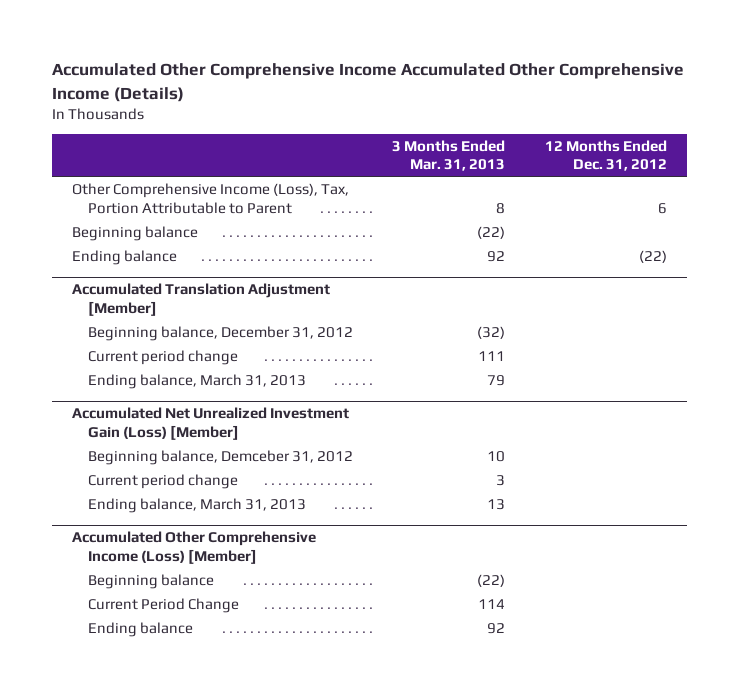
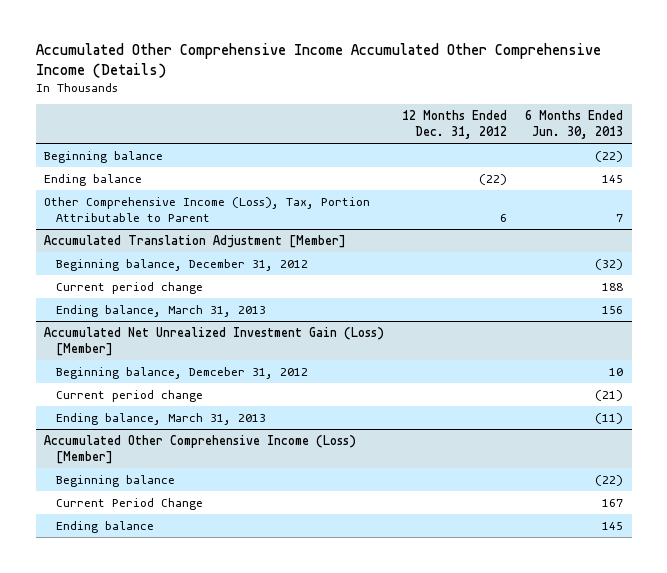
[392,139,506,172] 3 Months Ended Mar. 31, 2013 -> none
none -> [524,110,623,140] 6 Months Ended Jun. 30, 2013
[72,182,350,214] Other Comprehensive Income (Loss), Tax, Portion Attributable to Parent -> [44,196,371,223] Other Comprehensive Income (Loss), Tax, Portion Attributable to Parent

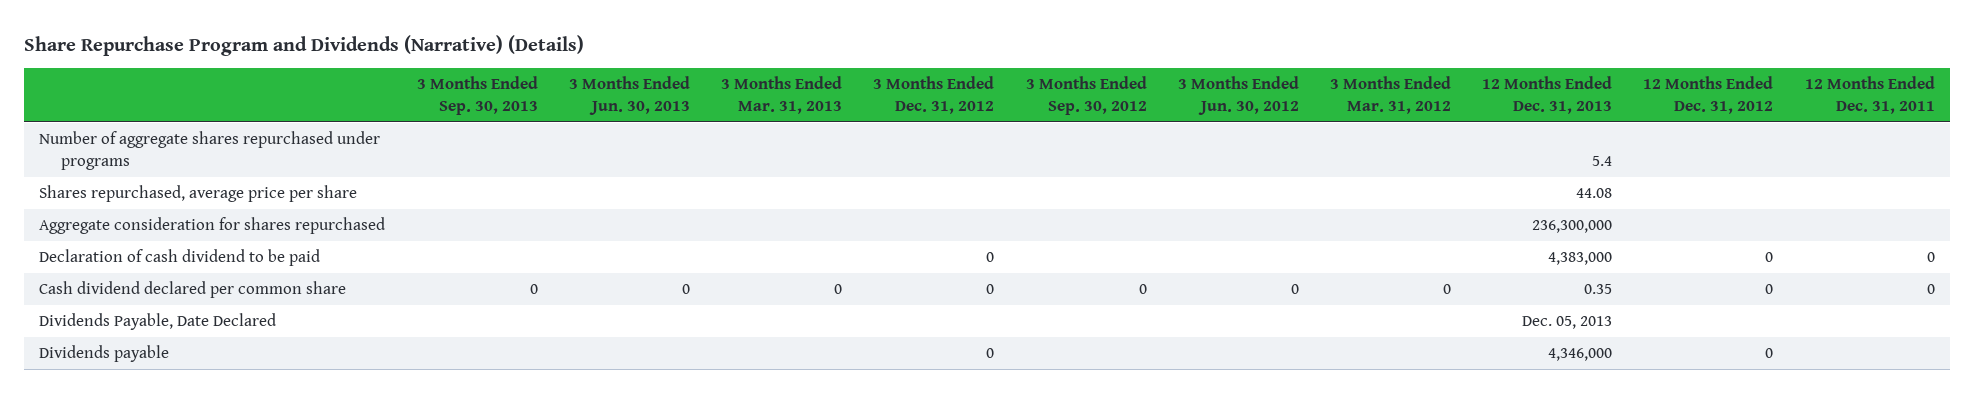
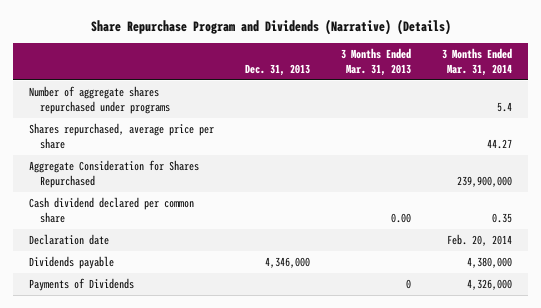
[416,76,538,116] 3 Months Ended Sep. 30, 2013 -> none
[568,76,690,116] 3 Months Ended Jun. 30, 2013 -> none
[873,76,995,115] 3 Months Ended Dec. 31, 2012 -> none
[1025,76,1147,116] 3 Months Ended Sep. 30, 2012 -> none
[1177,76,1299,116] 3 Months Ended Jun. 30, 2012 -> none
[1329,76,1451,115] 3 Months Ended Mar. 31, 2012 -> none
[1482,76,1613,115] 12 Months Ended Dec. 31, 2013 -> none
[1643,76,1774,115] 12 Months Ended Dec. 31, 2012 -> none
[1804,76,1935,115] 12 Months Ended Dec. 31, 2011 -> none
none -> [244,63,310,76] Dec. 31, 2013
none -> [442,48,513,76] 3 Months Ended Mar. 31, 2014
[39,249,321,267] Declaration of cash dividend to be paid -> none
[39,217,386,235] Aggregate consideration for shares repurchased -> [28,160,199,189] Aggregate Consideration for Shares Repurchased
[834,284,843,295] 0 -> [391,213,412,224] 0.00
[39,313,277,331] Dividends Payable, Date Declared -> [28,234,109,246] Declaration date
none -> [28,278,134,292] Payments of Dividends

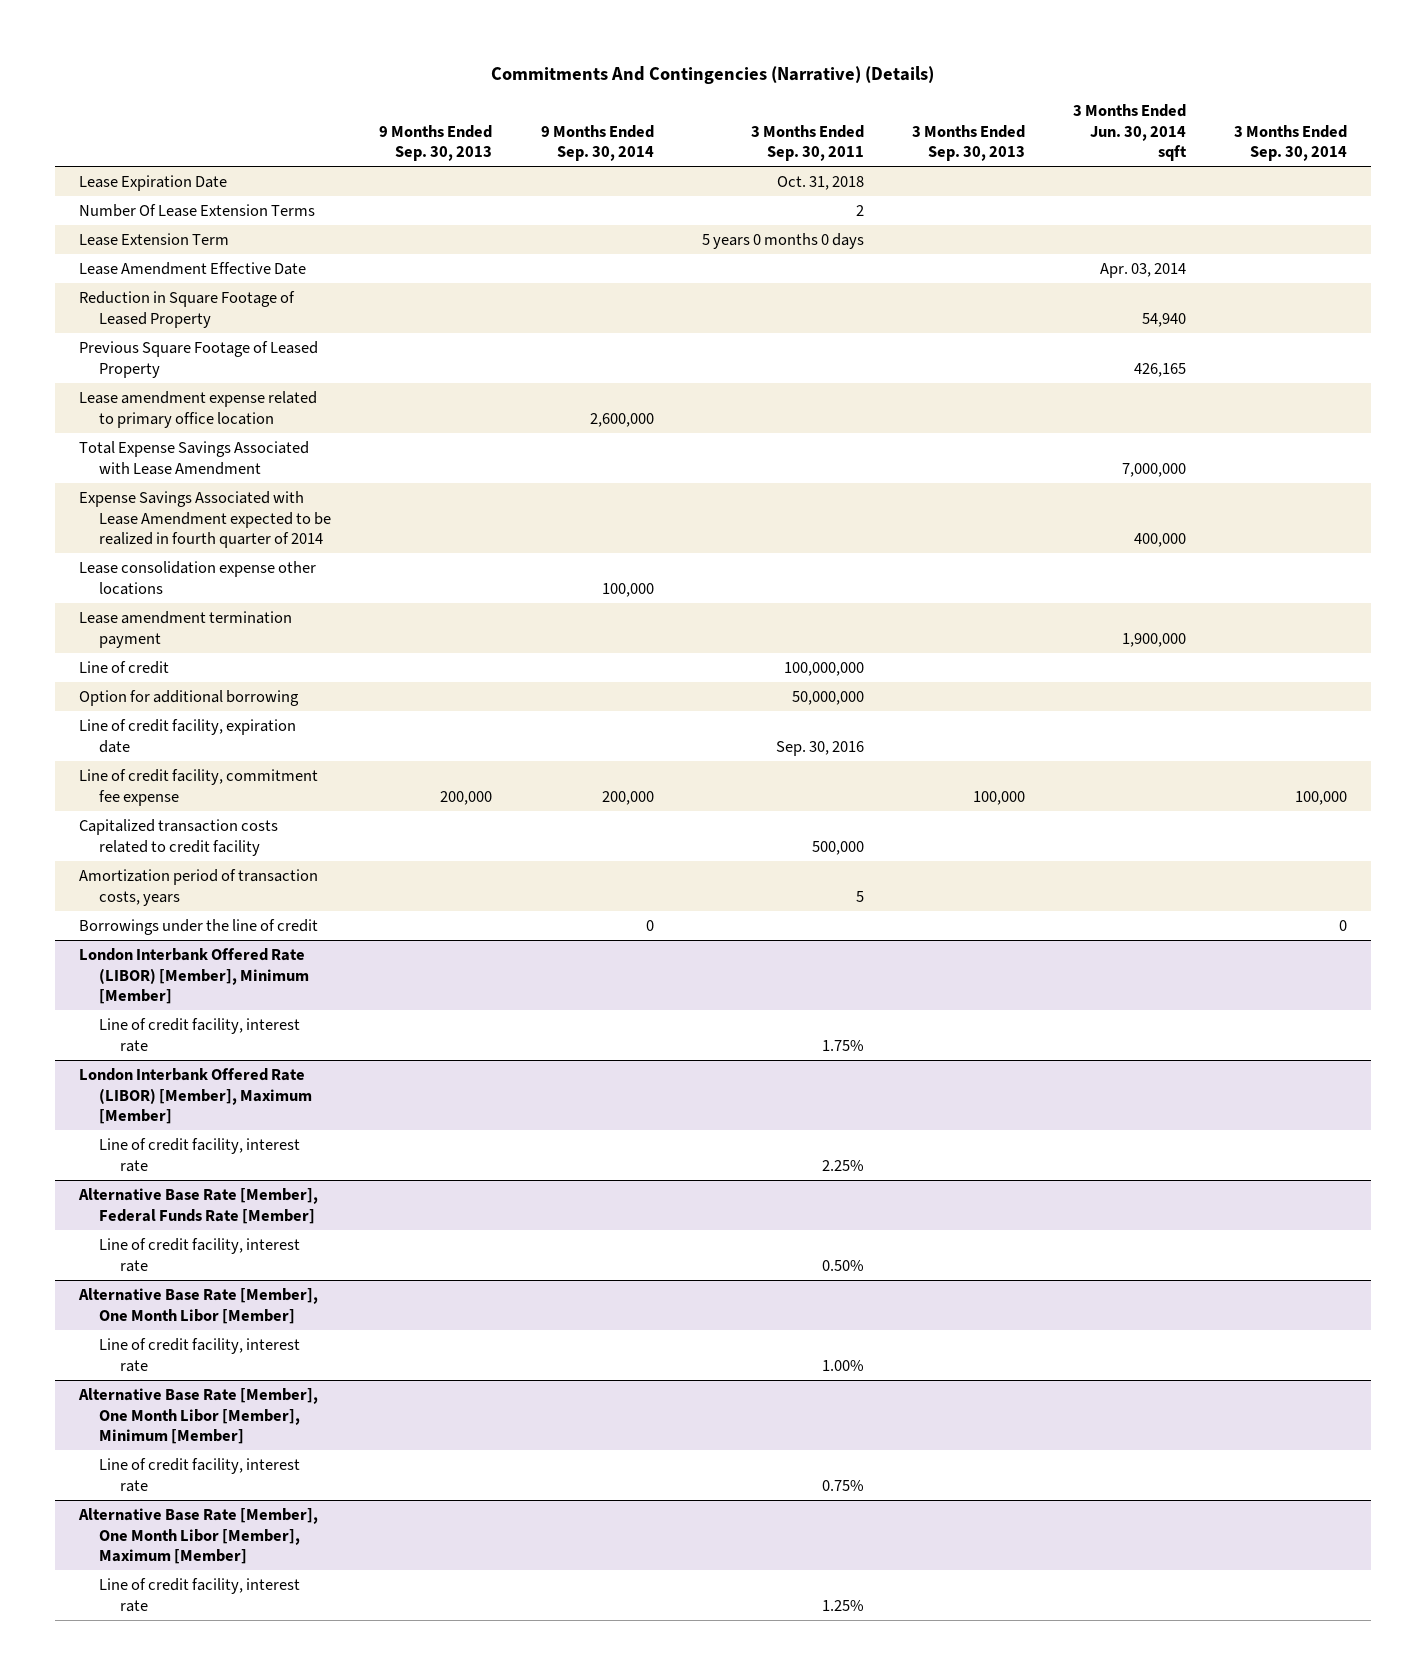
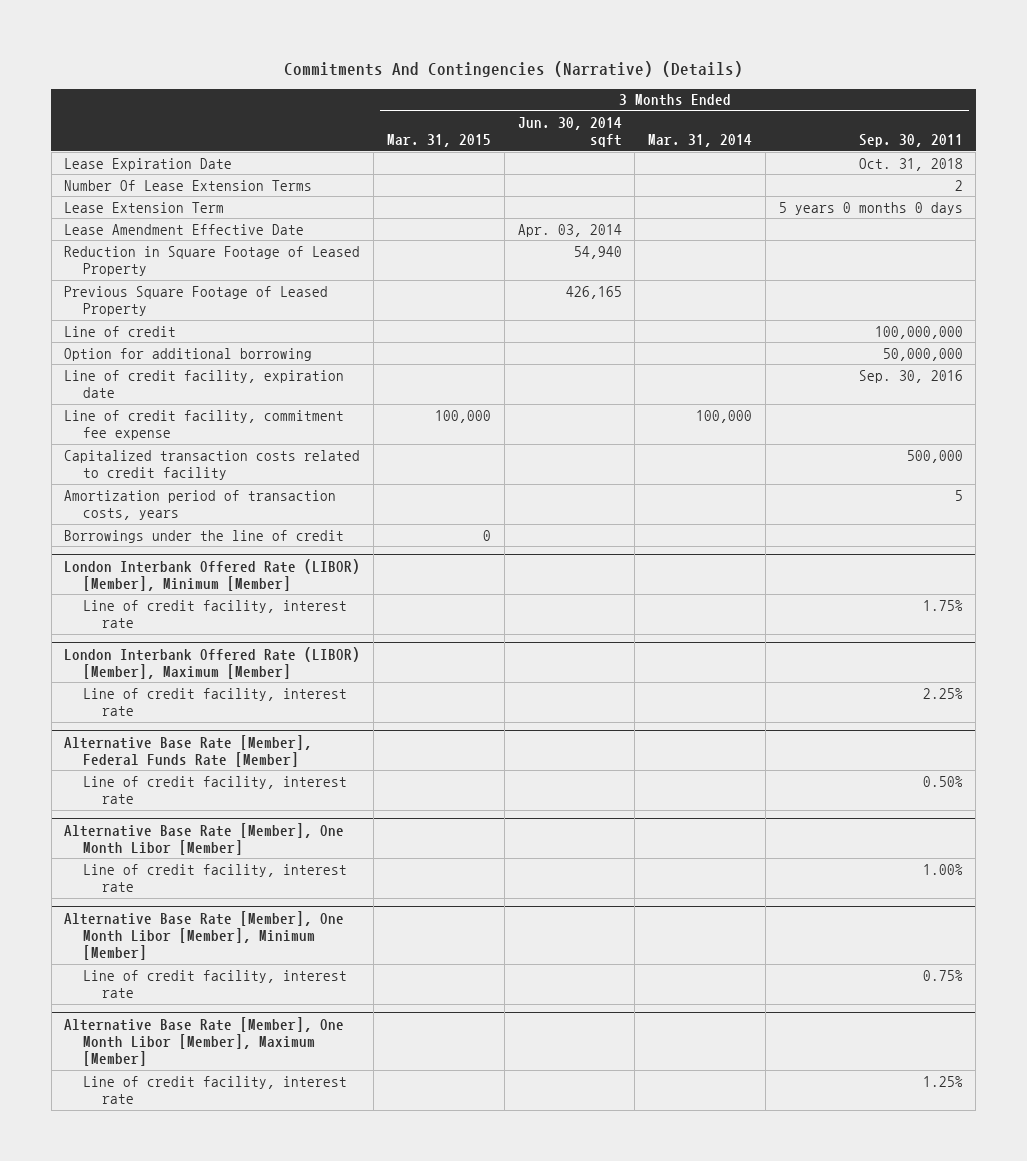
[379,124,493,162] 9 Months Ended Sep. 30, 2013 -> none
[540,124,654,162] 9 Months Ended Sep. 30, 2014 -> none
[911,124,1025,162] 3 Months Ended Sep. 30, 2013 -> none
[1234,124,1348,162] 3 Months Ended Sep. 30, 2014 -> none
none -> [387,134,492,148] Mar. 31, 2015
none -> [648,134,753,148] Mar. 31, 2014
[78,390,317,428] Lease amendment expense related to primary office location -> none
[78,440,309,475] Total Expense Savings Associated with Lease Amendment -> none
[78,490,332,549] Expense Savings Associated with Lease Amendment expected to be realized in fourth quarter of 2014 -> none
[78,560,316,595] Lease consolidation expense other locations -> none
[78,610,292,648] Lease amendment termination payment -> none

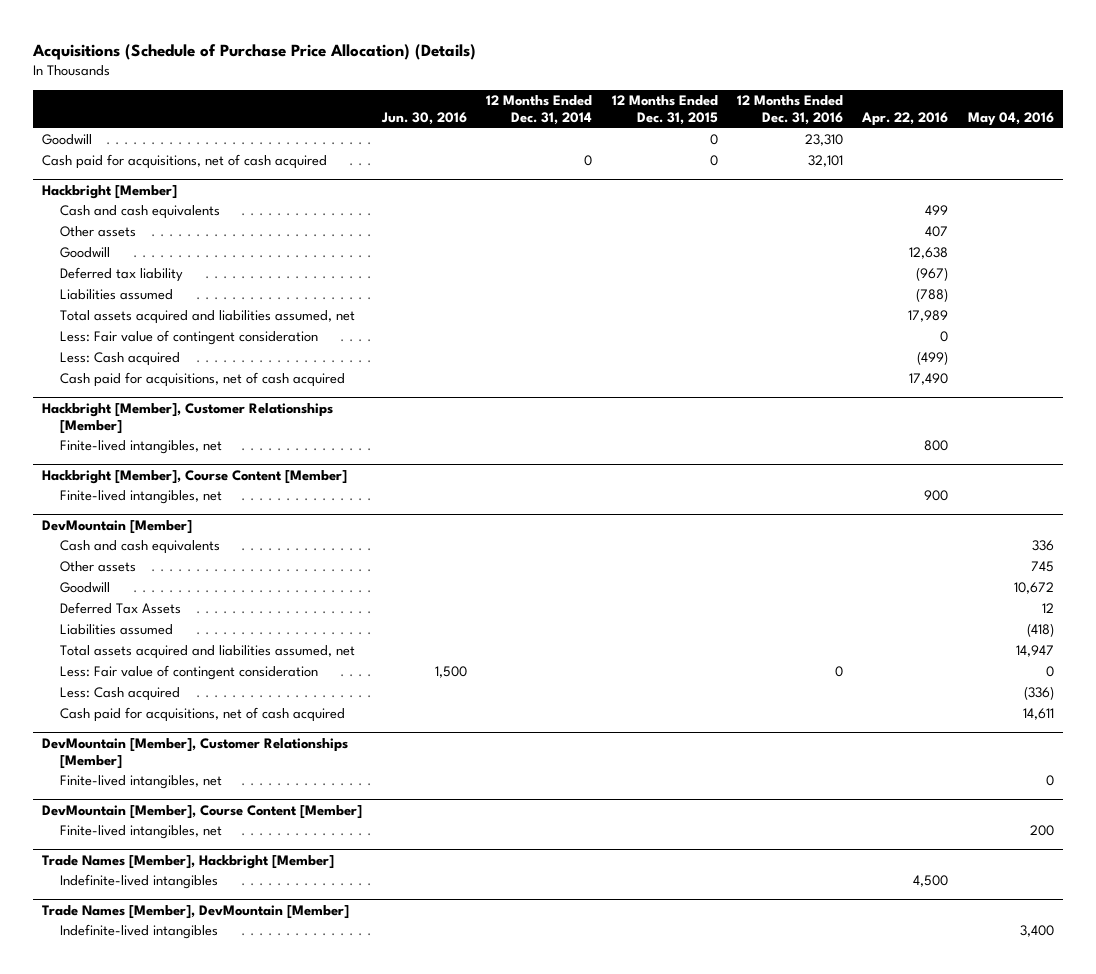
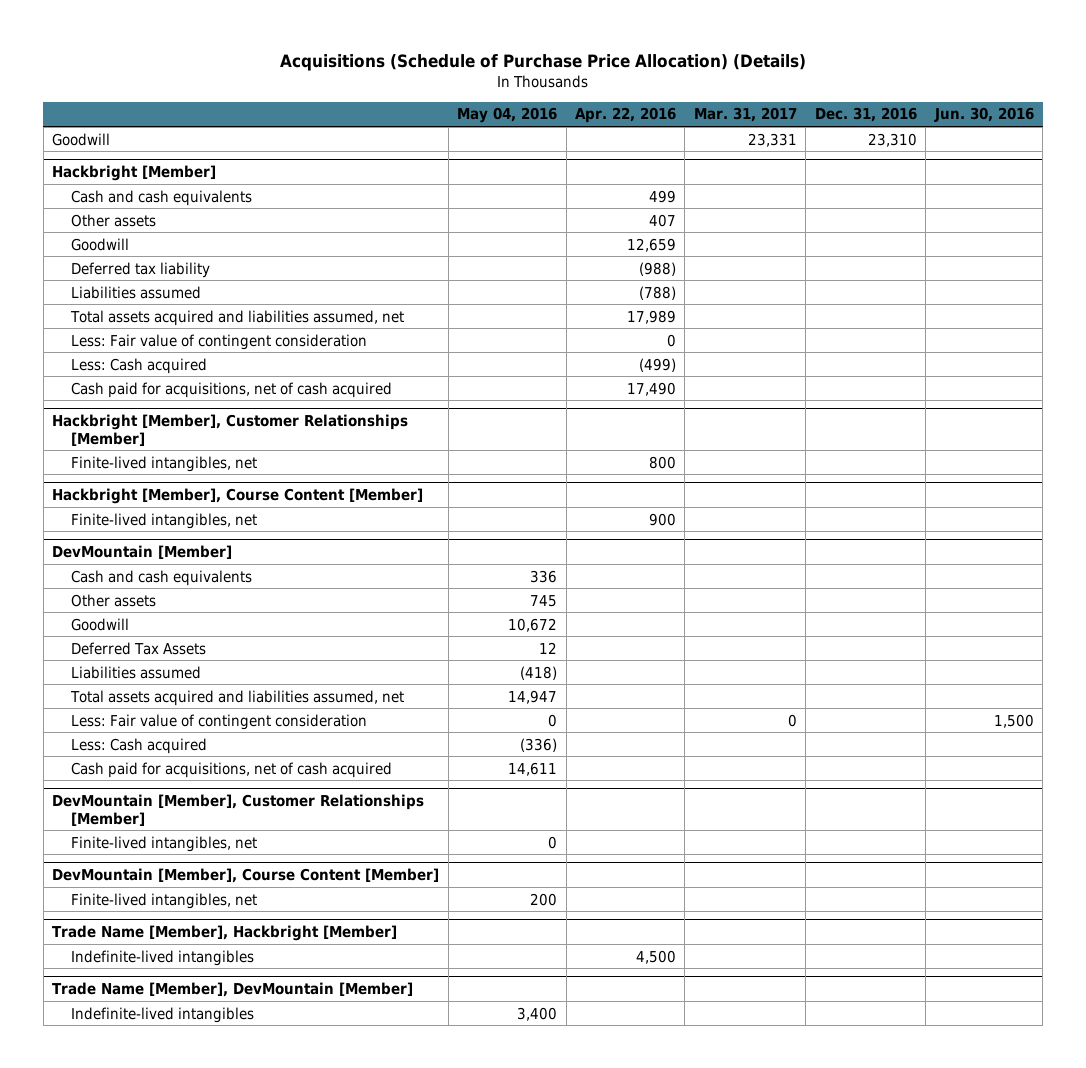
[486,95,593,126] 12 Months Ended Dec. 31, 2014 -> none
[611,95,718,126] 12 Months Ended Dec. 31, 2015 -> none
[736,95,843,126] 12 Months Ended Dec. 31, 2016 -> none
none -> [693,107,797,123] Mar. 31, 2017
none -> [814,107,917,123] Dec. 31, 2016
[42,154,328,170] Cash paid for acquisitions, net of cash acquired -> none
[909,247,949,260] 12,638 -> [627,237,677,252] 12,659
[916,267,949,282] (967) -> [639,261,677,276] (988)
[42,854,335,869] Trade Names [Member], Hackbright [Member] -> [52,925,398,942] Trade Name [Member], Hackbright [Member]
[42,904,350,919] Trade Names [Member], DevMountain [Member] -> [52,982,414,998] Trade Name [Member], DevMountain [Member]

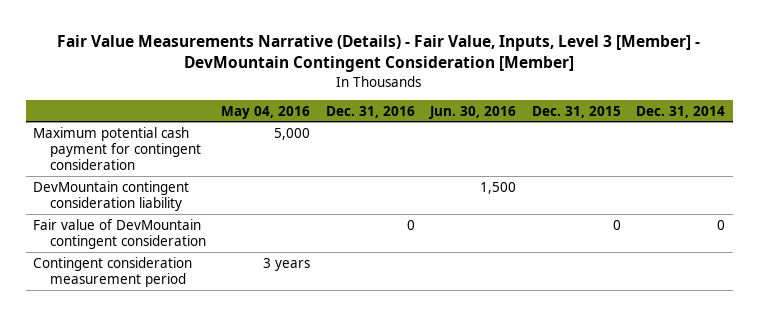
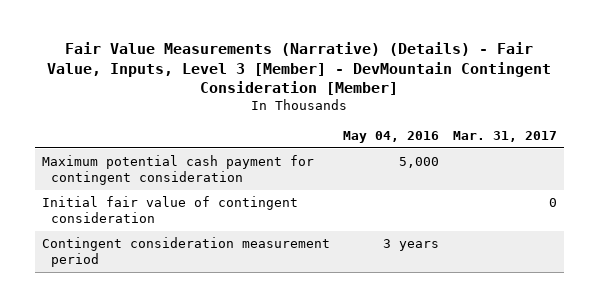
[57,34,701,73] Fair Value Measurements Narrative (Details) - Fair Value, Inputs, Level 3 [Member] - DevMountain Contingent Consideration [Member] -> [47,42,552,95] Fair Value Measurements (Narrative) (Details) - Fair Value, Inputs, Level 3 [Member] - DevMountain Contingent Consideration [Member]
[325,105,415,118] Dec. 31, 2016 -> none
[429,105,517,119] Jun. 30, 2016 -> none
[531,105,621,118] Dec. 31, 2015 -> none
[635,105,725,118] Dec. 31, 2014 -> none
none -> [453,130,558,142] Mar. 31, 2017
[33,180,190,211] DevMountain contingent consideration liability -> none
[33,218,207,249] Fair value of DevMountain contingent consideration -> [41,196,298,223] Initial fair value of contingent consideration

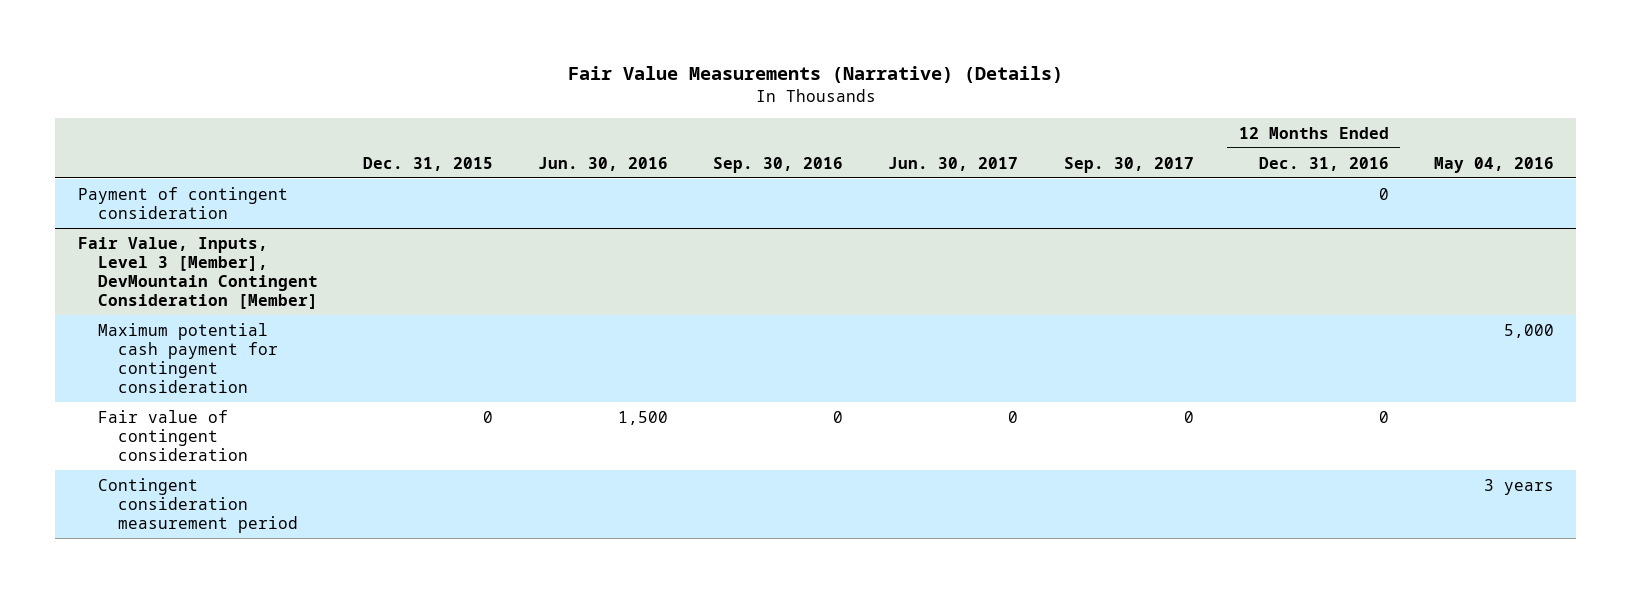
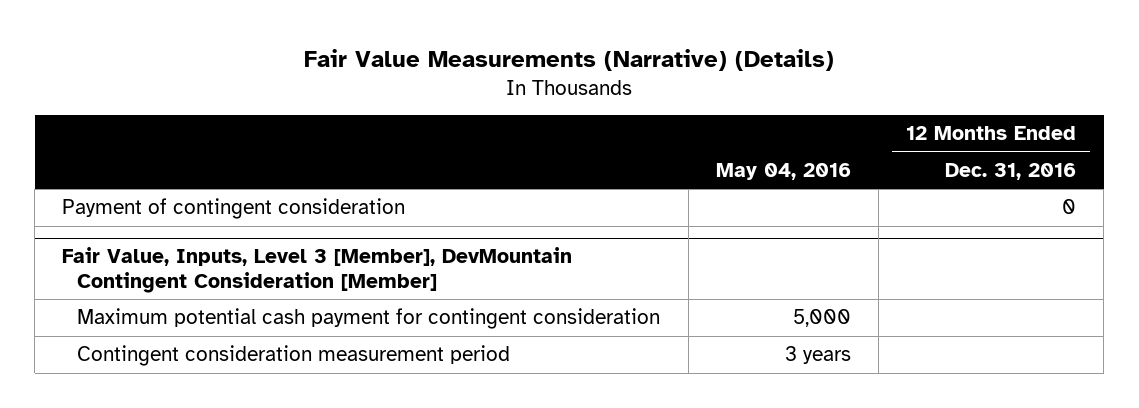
[363,156,494,171] Dec. 31, 2015 -> none
[538,156,669,171] Jun. 30, 2016 -> none
[713,156,844,173] Sep. 30, 2016 -> none
[888,156,1019,171] Jun. 30, 2017 -> none
[1063,156,1194,173] Sep. 30, 2017 -> none
[98,409,249,461] Fair value of contingent consideration -> none

